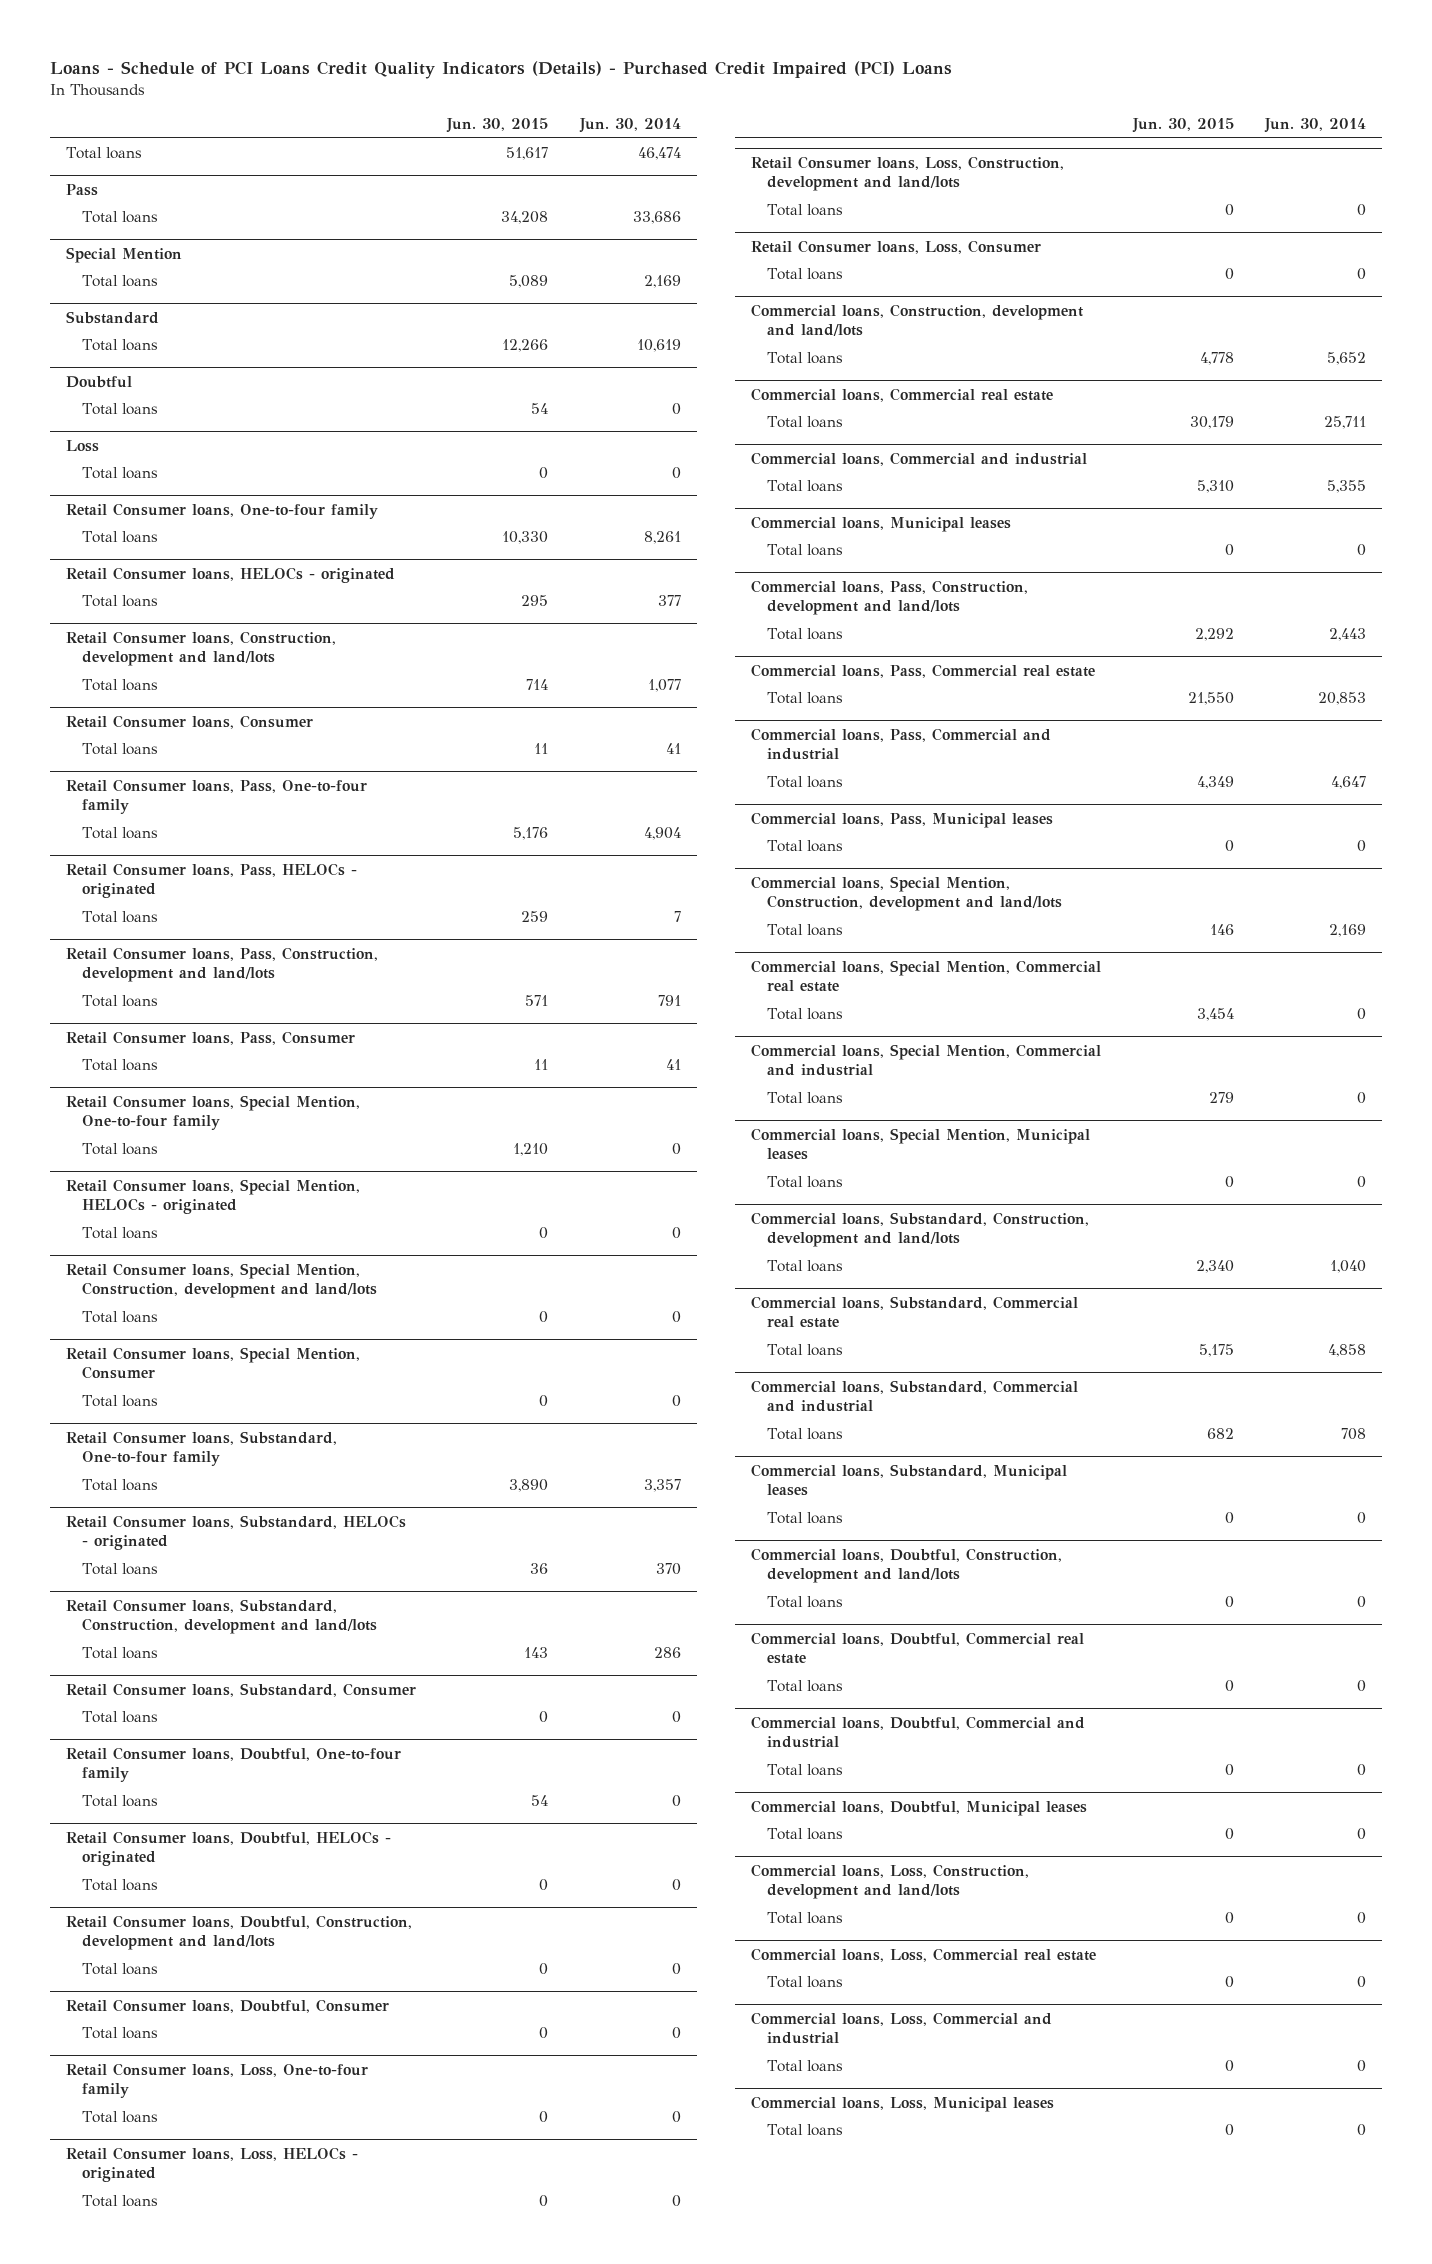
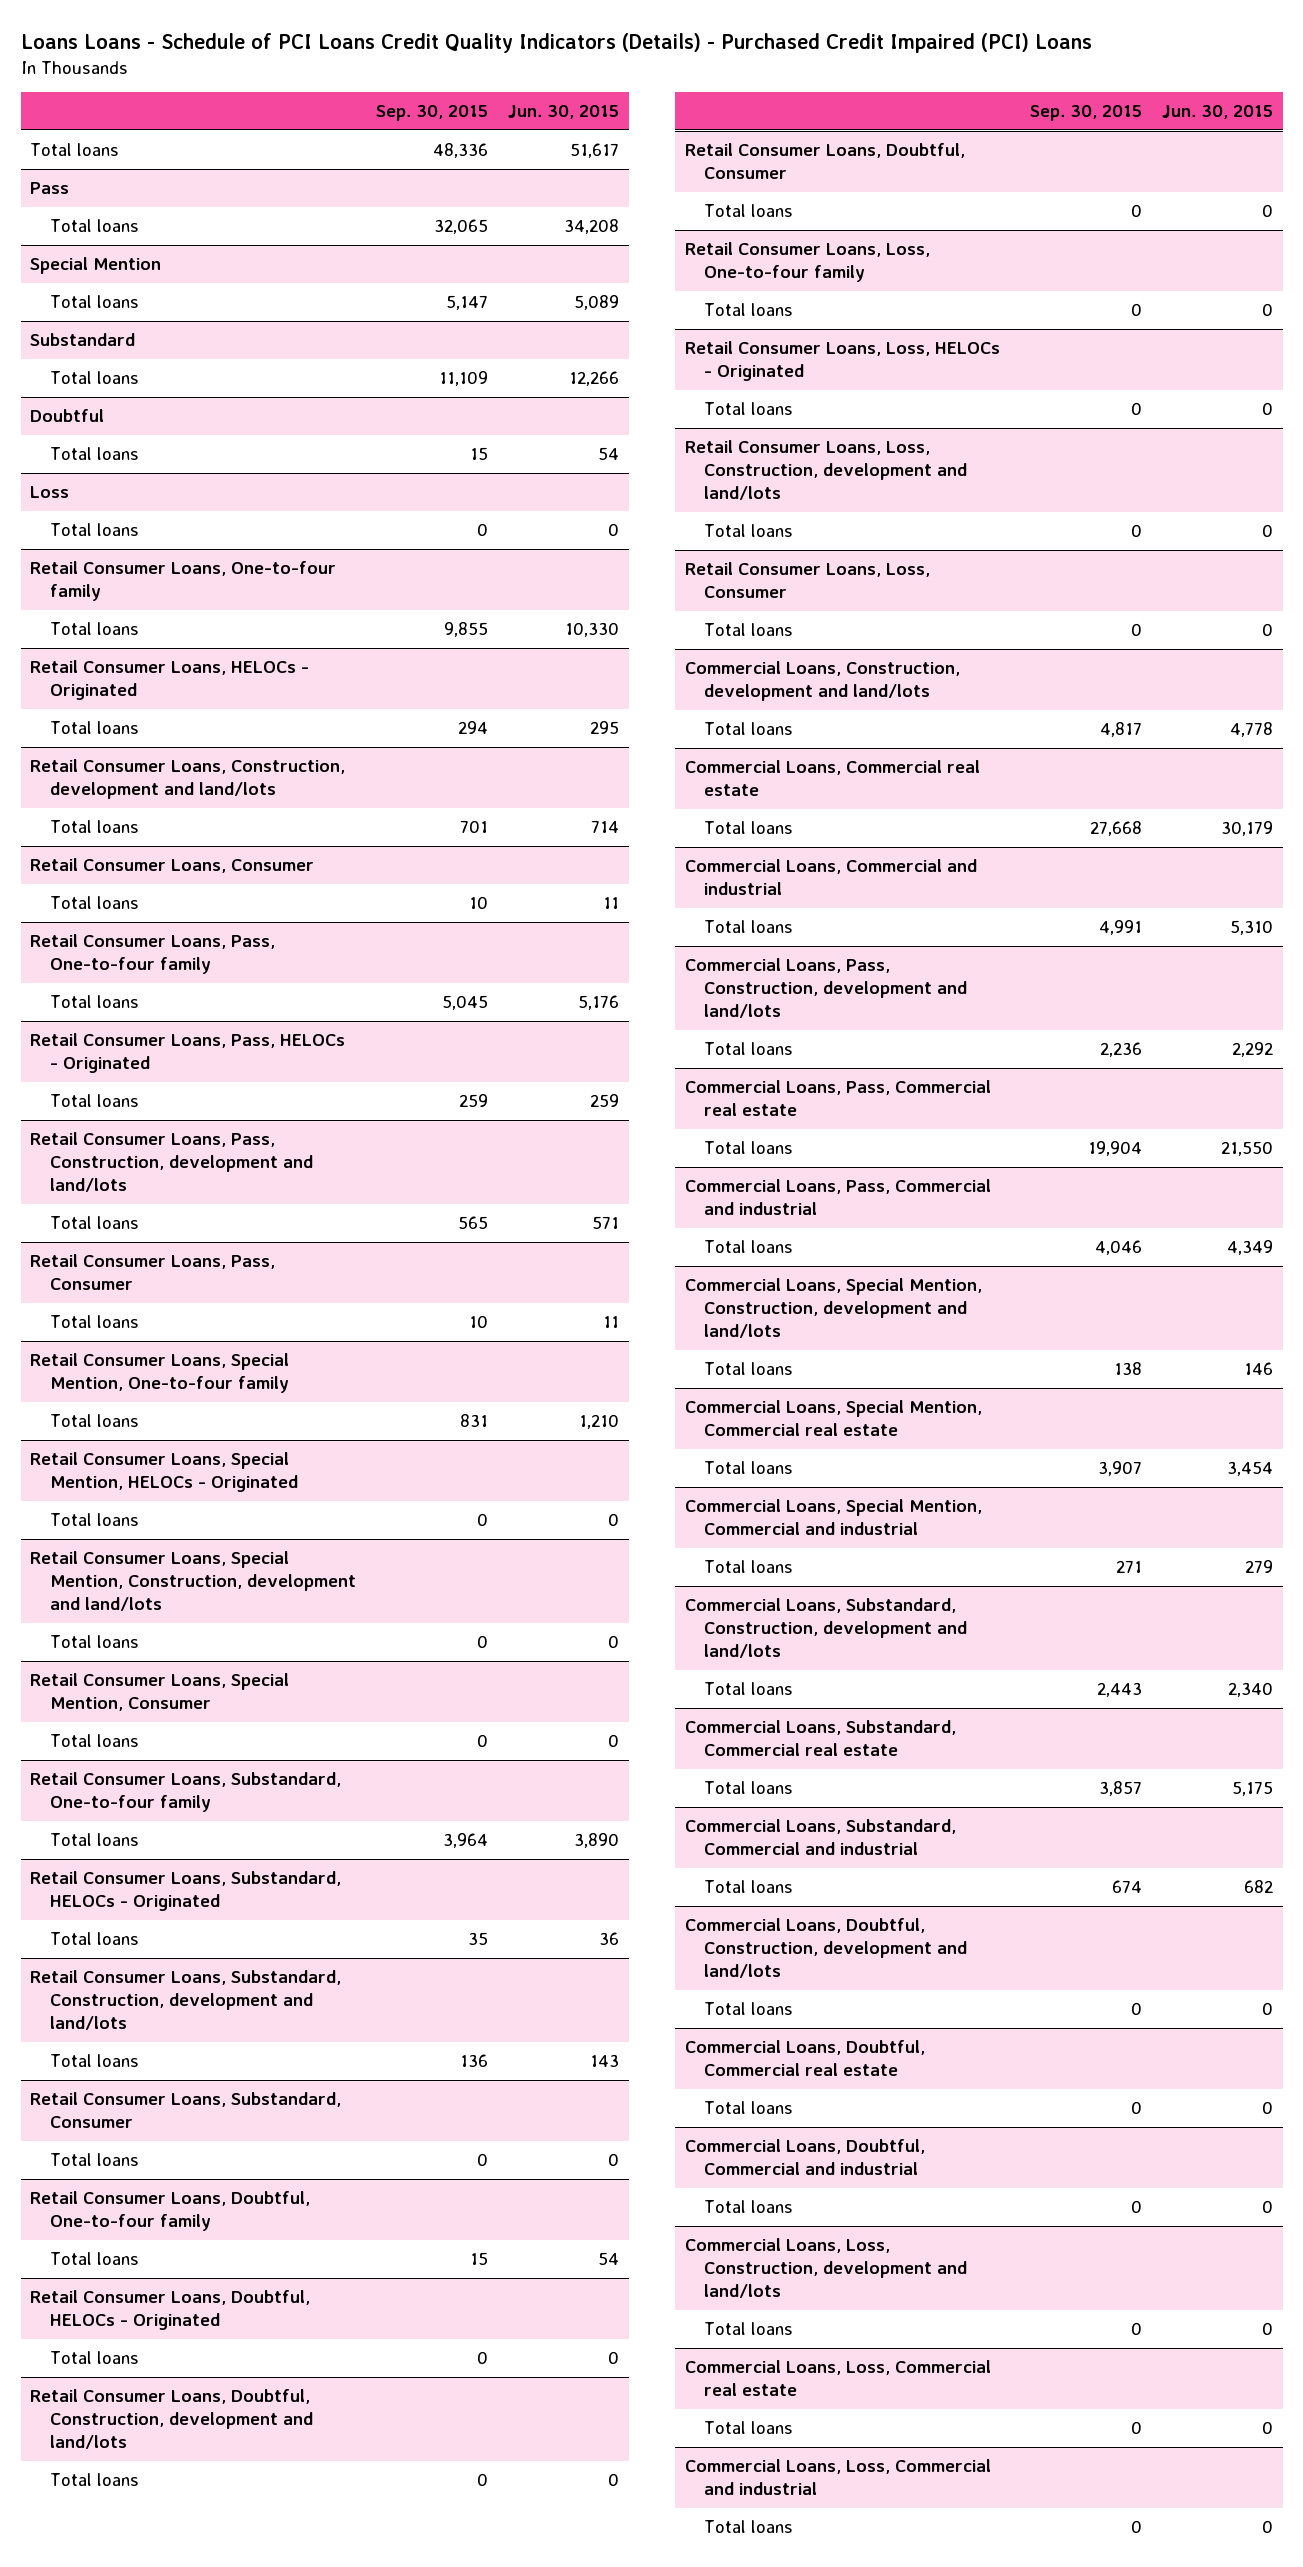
[50,61,953,80] Loans - Schedule of PCI Loans Credit Quality Indicators (Details) - Purchased Credit Impaired (PCI) Loans -> [20,33,1092,54] Loans Loans - Schedule of PCI Loans Credit Quality Indicators (Details) - Purchased Credit Impaired (PCI) Loans
[579,118,682,134] Jun. 30, 2014 -> none
none -> [375,105,488,122] Sep. 30, 2015
[65,502,378,519] Retail Consumer loans, One-to-four family -> [30,561,337,602] Retail Consumer Loans, One-to-four family
[65,566,395,583] Retail Consumer loans, HELOCs - originated -> [30,660,310,701] Retail Consumer Loans, HELOCs - Originated
[65,630,336,667] Retail Consumer loans, Construction, development and land/lots -> [30,759,346,800] Retail Consumer Loans, Construction, development and land/lots
[65,714,313,729] Retail Consumer loans, Consumer -> [30,858,315,874] Retail Consumer Loans, Consumer
[65,778,367,815] Retail Consumer loans, Pass, One-to-four family -> [30,934,276,975] Retail Consumer Loans, Pass, One-to-four family
[65,862,357,899] Retail Consumer loans, Pass, HELOCs - originated -> [30,1033,346,1074] Retail Consumer Loans, Pass, HELOCs - Originated
[65,946,378,983] Retail Consumer loans, Pass, Construction, development and land/lots -> [30,1132,314,1192] Retail Consumer Loans, Pass, Construction, development and land/lots
[65,1030,355,1045] Retail Consumer loans, Pass, Consumer -> [30,1254,276,1291] Retail Consumer Loans, Pass, Consumer
[65,1094,360,1131] Retail Consumer loans, Special Mention, One-to-four family -> [30,1353,290,1394] Retail Consumer Loans, Special Mention, One-to-four family
[65,1178,360,1215] Retail Consumer loans, Special Mention, HELOCs - originated -> [30,1452,299,1493] Retail Consumer Loans, Special Mention, HELOCs - Originated
[65,1262,377,1299] Retail Consumer loans, Special Mention, Construction, development and land/lots -> [30,1551,357,1611] Retail Consumer Loans, Special Mention, Construction, development and land/lots
[65,1346,360,1380] Retail Consumer loans, Special Mention, Consumer -> [30,1673,290,1712] Retail Consumer Loans, Special Mention, Consumer
[65,1430,337,1467] Retail Consumer loans, Substandard, One-to-four family -> [30,1772,342,1813] Retail Consumer Loans, Substandard, One-to-four family
[65,1514,406,1551] Retail Consumer loans, Substandard, HELOCs - originated -> [30,1871,342,1912] Retail Consumer Loans, Substandard, HELOCs - Originated
[65,1598,377,1635] Retail Consumer loans, Substandard, Construction, development and land/lots -> [30,1970,342,2030] Retail Consumer Loans, Substandard, Construction, development and land/lots
[65,1682,416,1697] Retail Consumer loans, Substandard, Consumer -> [30,2092,342,2129] Retail Consumer Loans, Substandard, Consumer
[65,1746,401,1783] Retail Consumer loans, Doubtful, One-to-four family -> [30,2191,311,2232] Retail Consumer Loans, Doubtful, One-to-four family
[65,1830,391,1867] Retail Consumer loans, Doubtful, HELOCs - originated -> [30,2290,311,2331] Retail Consumer Loans, Doubtful, HELOCs - Originated
[65,1914,412,1951] Retail Consumer loans, Doubtful, Construction, development and land/lots -> [30,2389,314,2449] Retail Consumer Loans, Doubtful, Construction, development and land/lots
[65,1998,389,2013] Retail Consumer loans, Doubtful, Consumer -> [684,143,965,180] Retail Consumer Loans, Doubtful, Consumer
[65,2062,368,2099] Retail Consumer loans, Loss, One-to-four family -> [684,242,930,283] Retail Consumer Loans, Loss, One-to-four family
[65,2146,358,2183] Retail Consumer loans, Loss, HELOCs - originated -> [684,341,1000,382] Retail Consumer Loans, Loss, HELOCs - Originated
[751,155,1065,192] Retail Consumer loans, Loss, Construction, development and land/lots -> [684,440,968,500] Retail Consumer Loans, Loss, Construction, development and land/lots
[751,239,1042,254] Retail Consumer loans, Loss, Consumer -> [684,562,930,599] Retail Consumer Loans, Loss, Consumer
[751,303,1084,337] Commercial loans, Construction, development and land/lots -> [684,661,960,702] Commercial Loans, Construction, development and land/lots
[751,387,1054,402] Commercial loans, Commercial real estate -> [684,760,980,797] Commercial Loans, Commercial real estate
[751,451,1088,466] Commercial loans, Commercial and industrial -> [684,859,977,896] Commercial Loans, Commercial and industrial
[751,515,1012,532] Commercial loans, Municipal leases -> none
[767,544,844,557] Total loans -> none
[751,579,1029,616] Commercial loans, Pass, Construction, development and land/lots -> [684,958,968,1018] Commercial Loans, Pass, Construction, development and land/lots
[751,663,1096,678] Commercial loans, Pass, Commercial real estate -> [684,1080,991,1117] Commercial Loans, Pass, Commercial real estate
[751,727,1052,761] Commercial loans, Pass, Commercial and industrial -> [684,1179,991,1216] Commercial Loans, Pass, Commercial and industrial
[751,811,1054,828] Commercial loans, Pass, Municipal leases -> none
[767,840,844,853] Total loans -> none
[751,875,1063,912] Commercial loans, Special Mention, Construction, development and land/lots -> [684,1278,982,1338] Commercial Loans, Special Mention, Construction, development and land/lots
[751,959,1102,993] Commercial loans, Special Mention, Commercial real estate -> [684,1400,982,1437] Commercial Loans, Special Mention, Commercial real estate
[751,1043,1102,1077] Commercial loans, Special Mention, Commercial and industrial -> [684,1499,982,1536] Commercial Loans, Special Mention, Commercial and industrial
[751,1127,1091,1161] Commercial loans, Special Mention, Municipal leases -> none
[767,1176,844,1189] Total loans -> none
[751,1211,1090,1248] Commercial loans, Substandard, Construction, development and land/lots -> [684,1598,968,1658] Commercial Loans, Substandard, Construction, development and land/lots
[751,1295,1079,1329] Commercial loans, Substandard, Commercial real estate -> [684,1720,956,1757] Commercial Loans, Substandard, Commercial real estate
[751,1379,1079,1413] Commercial loans, Substandard, Commercial and industrial -> [684,1819,956,1856] Commercial Loans, Substandard, Commercial and industrial
[751,1463,1068,1497] Commercial loans, Substandard, Municipal leases -> none
[767,1512,844,1525] Total loans -> none
[767,1596,844,1609] Total loans -> none
[751,1631,1085,1665] Commercial loans, Doubtful, Commercial real estate -> none
[767,1680,844,1693] Total loans -> none
[751,1715,1086,1749] Commercial loans, Doubtful, Commercial and industrial -> none
[751,1547,1063,1584] Commercial loans, Doubtful, Construction, development and land/lots -> [684,1918,968,1978] Commercial Loans, Doubtful, Construction, development and land/lots
[751,1799,1088,1816] Commercial loans, Doubtful, Municipal leases -> none
none -> [684,2040,925,2077] Commercial Loans, Doubtful, Commercial real estate
[751,1863,1030,1900] Commercial loans, Loss, Construction, development and land/lots -> none
none -> [684,2139,925,2176] Commercial Loans, Doubtful, Commercial and industrial
[751,1947,1097,1962] Commercial loans, Loss, Commercial real estate -> none
none -> [684,2238,968,2298] Commercial Loans, Loss, Construction, development and land/lots
[751,2011,1053,2045] Commercial loans, Loss, Commercial and industrial -> none
none -> [684,2360,991,2397] Commercial Loans, Loss, Commercial real estate
[751,2095,1055,2112] Commercial loans, Loss, Municipal leases -> none
none -> [684,2459,991,2496] Commercial Loans, Loss, Commercial and industrial

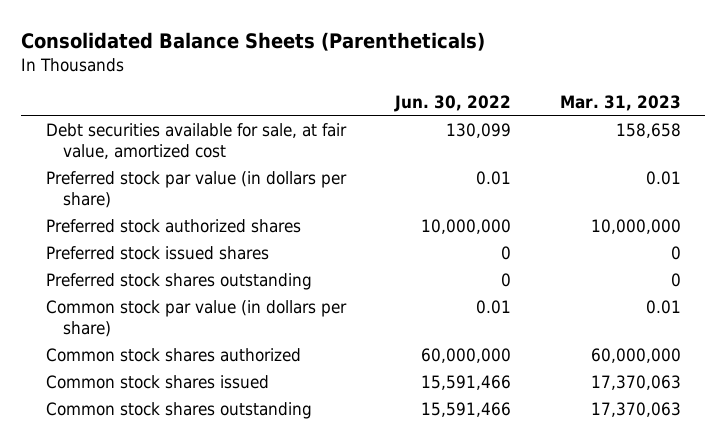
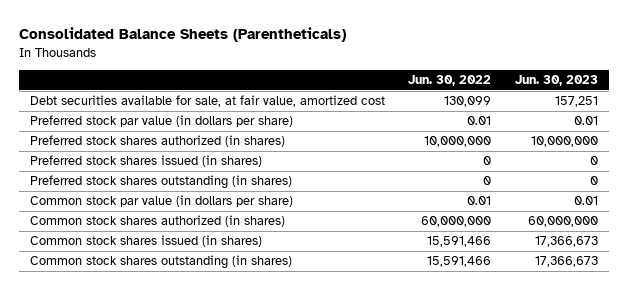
[559,95,681,112] Mar. 31, 2023 -> none
none -> [514,75,598,87] Jun. 30, 2023
[45,218,301,233] Preferred stock authorized shares -> [30,135,286,148] Preferred stock shares authorized (in shares)
[45,245,269,260] Preferred stock issued shares -> [30,155,263,168] Preferred stock shares issued (in shares)
[45,272,312,290] Preferred stock shares outstanding -> [30,175,293,190] Preferred stock shares outstanding (in shares)
[45,347,301,362] Common stock shares authorized -> [30,215,286,228] Common stock shares authorized (in shares)
[45,374,269,389] Common stock shares issued -> [30,235,263,248] Common stock shares issued (in shares)
[45,401,312,419] Common stock shares outstanding -> [30,255,293,270] Common stock shares outstanding (in shares)

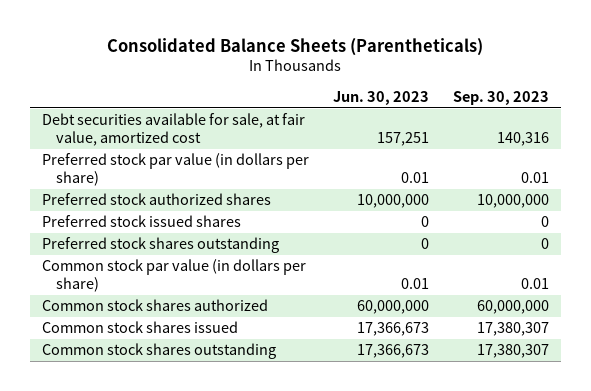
[408,75,492,87] Jun. 30, 2022 -> none
none -> [452,90,549,105] Sep. 30, 2023
[30,135,286,148] Preferred stock shares authorized (in shares) -> [41,193,271,206] Preferred stock authorized shares
[30,155,263,168] Preferred stock shares issued (in shares) -> [41,215,241,228] Preferred stock issued shares
[30,175,293,190] Preferred stock shares outstanding (in shares) -> [41,237,279,254] Preferred stock shares outstanding
[30,215,286,228] Common stock shares authorized (in shares) -> [41,299,268,312] Common stock shares authorized
[30,235,263,248] Common stock shares issued (in shares) -> [41,321,238,334] Common stock shares issued
[30,255,293,270] Common stock shares outstanding (in shares) -> [41,343,276,360] Common stock shares outstanding

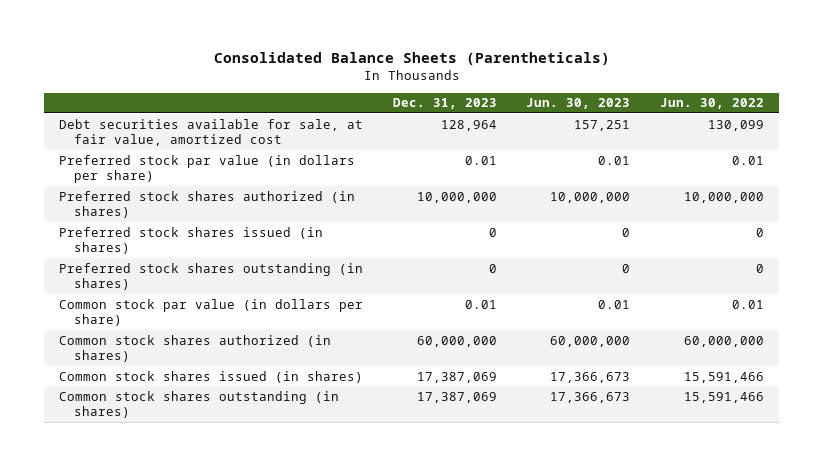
[452,90,549,105] Sep. 30, 2023 -> none
none -> [392,98,497,110] Dec. 31, 2023
none -> [660,98,765,110] Jun. 30, 2022
[41,193,271,206] Preferred stock authorized shares -> [58,190,355,219] Preferred stock shares authorized (in shares)
[41,215,241,228] Preferred stock issued shares -> [58,226,323,255] Preferred stock shares issued (in shares)
[41,237,279,254] Preferred stock shares outstanding -> [58,262,363,291] Preferred stock shares outstanding (in shares)
[41,299,268,312] Common stock shares authorized -> [58,334,331,363] Common stock shares authorized (in shares)
[41,321,238,334] Common stock shares issued -> [58,370,363,383] Common stock shares issued (in shares)
[41,343,276,360] Common stock shares outstanding -> [58,390,339,419] Common stock shares outstanding (in shares)

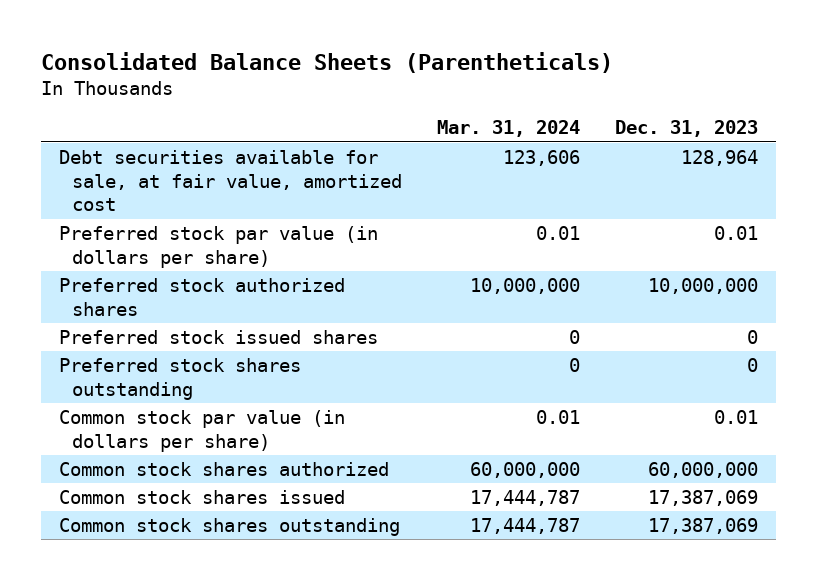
[526,98,631,110] Jun. 30, 2023 -> none
[660,98,765,110] Jun. 30, 2022 -> none
none -> [437,120,581,138] Mar. 31, 2024
[58,190,355,219] Preferred stock shares authorized (in shares) -> [58,277,345,316] Preferred stock authorized shares
[58,226,323,255] Preferred stock shares issued (in shares) -> [58,329,378,344] Preferred stock issued shares
[58,262,363,291] Preferred stock shares outstanding (in shares) -> [58,357,301,400] Preferred stock shares outstanding
[58,334,331,363] Common stock shares authorized (in shares) -> [58,461,389,476] Common stock shares authorized
[58,370,363,383] Common stock shares issued (in shares) -> [58,489,345,504] Common stock shares issued
[58,390,339,419] Common stock shares outstanding (in shares) -> [58,517,400,536] Common stock shares outstanding

